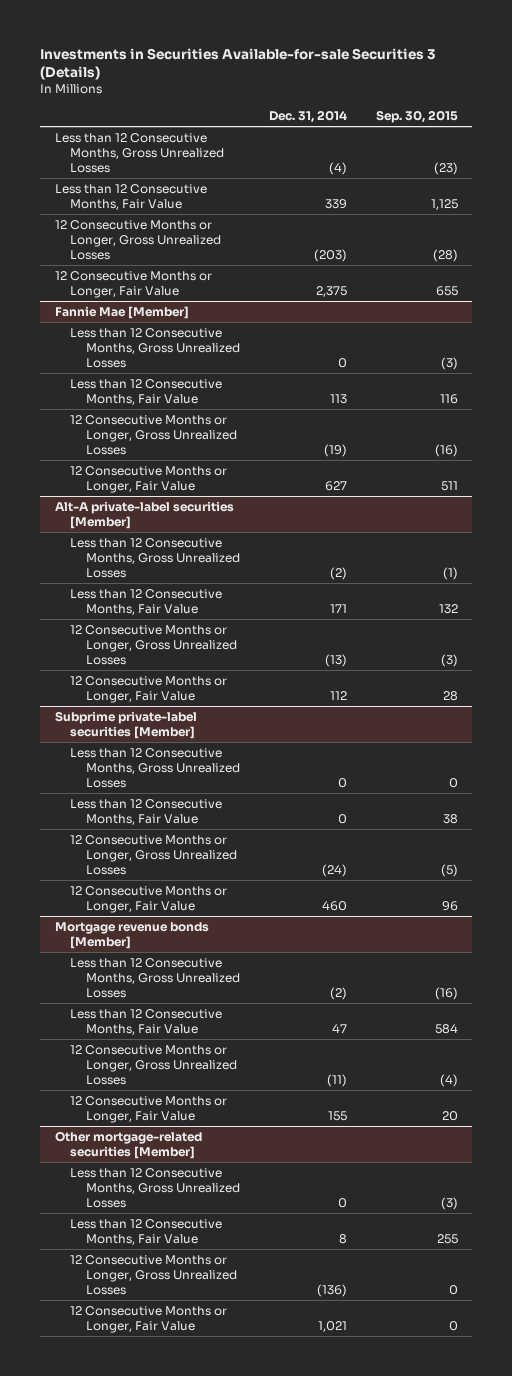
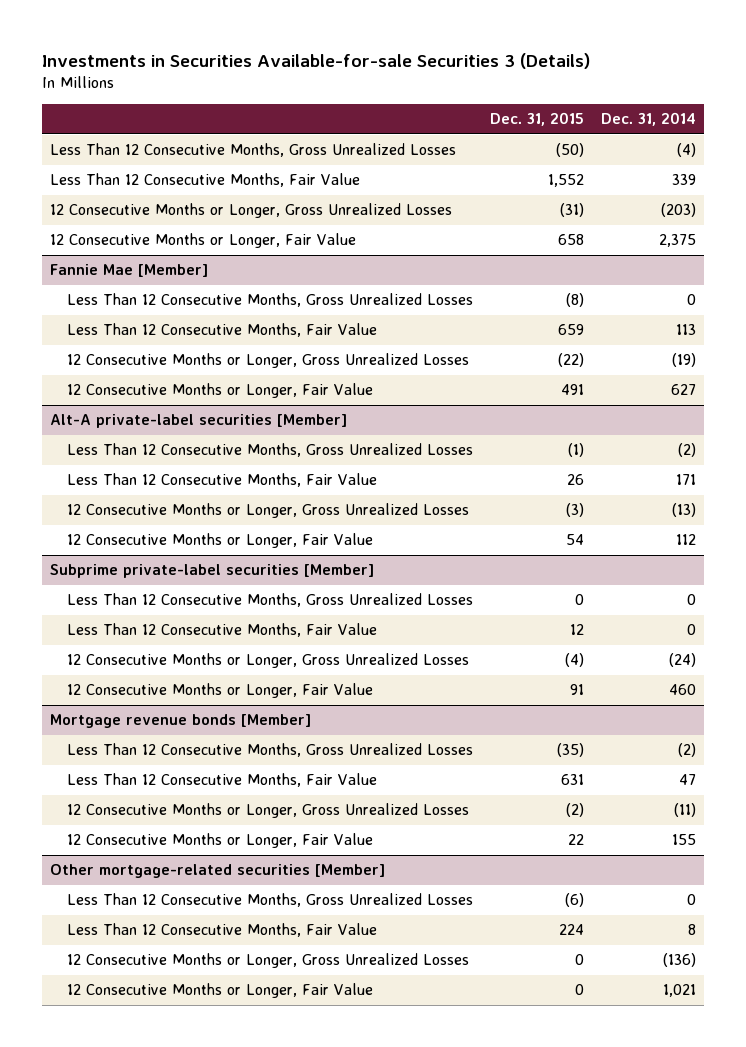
[375,110,458,124] Sep. 30, 2015 -> none
none -> [489,112,584,127] Dec. 31, 2015
[54,132,225,173] Less than 12 Consecutive Months, Gross Unrealized Losses -> [50,143,457,158] Less Than 12 Consecutive Months, Gross Unrealized Losses
[54,183,207,210] Less than 12 Consecutive Months, Fair Value -> [50,173,361,188] Less Than 12 Consecutive Months, Fair Value
[70,327,241,368] Less than 12 Consecutive Months, Gross Unrealized Losses -> [66,293,473,308] Less Than 12 Consecutive Months, Gross Unrealized Losses
[70,378,223,405] Less than 12 Consecutive Months, Fair Value -> [66,323,377,338] Less Than 12 Consecutive Months, Fair Value
[70,537,241,578] Less than 12 Consecutive Months, Gross Unrealized Losses -> [66,443,473,458] Less Than 12 Consecutive Months, Gross Unrealized Losses
[70,588,223,615] Less than 12 Consecutive Months, Fair Value -> [66,473,377,488] Less Than 12 Consecutive Months, Fair Value
[70,747,241,788] Less than 12 Consecutive Months, Gross Unrealized Losses -> [66,593,473,608] Less Than 12 Consecutive Months, Gross Unrealized Losses
[70,798,223,825] Less than 12 Consecutive Months, Fair Value -> [66,623,377,638] Less Than 12 Consecutive Months, Fair Value
[70,957,241,998] Less than 12 Consecutive Months, Gross Unrealized Losses -> [66,743,473,758] Less Than 12 Consecutive Months, Gross Unrealized Losses
[70,1008,223,1035] Less than 12 Consecutive Months, Fair Value -> [66,773,377,788] Less Than 12 Consecutive Months, Fair Value
[70,1167,241,1208] Less than 12 Consecutive Months, Gross Unrealized Losses -> [66,893,473,908] Less Than 12 Consecutive Months, Gross Unrealized Losses
[70,1218,223,1245] Less than 12 Consecutive Months, Fair Value -> [66,923,377,938] Less Than 12 Consecutive Months, Fair Value

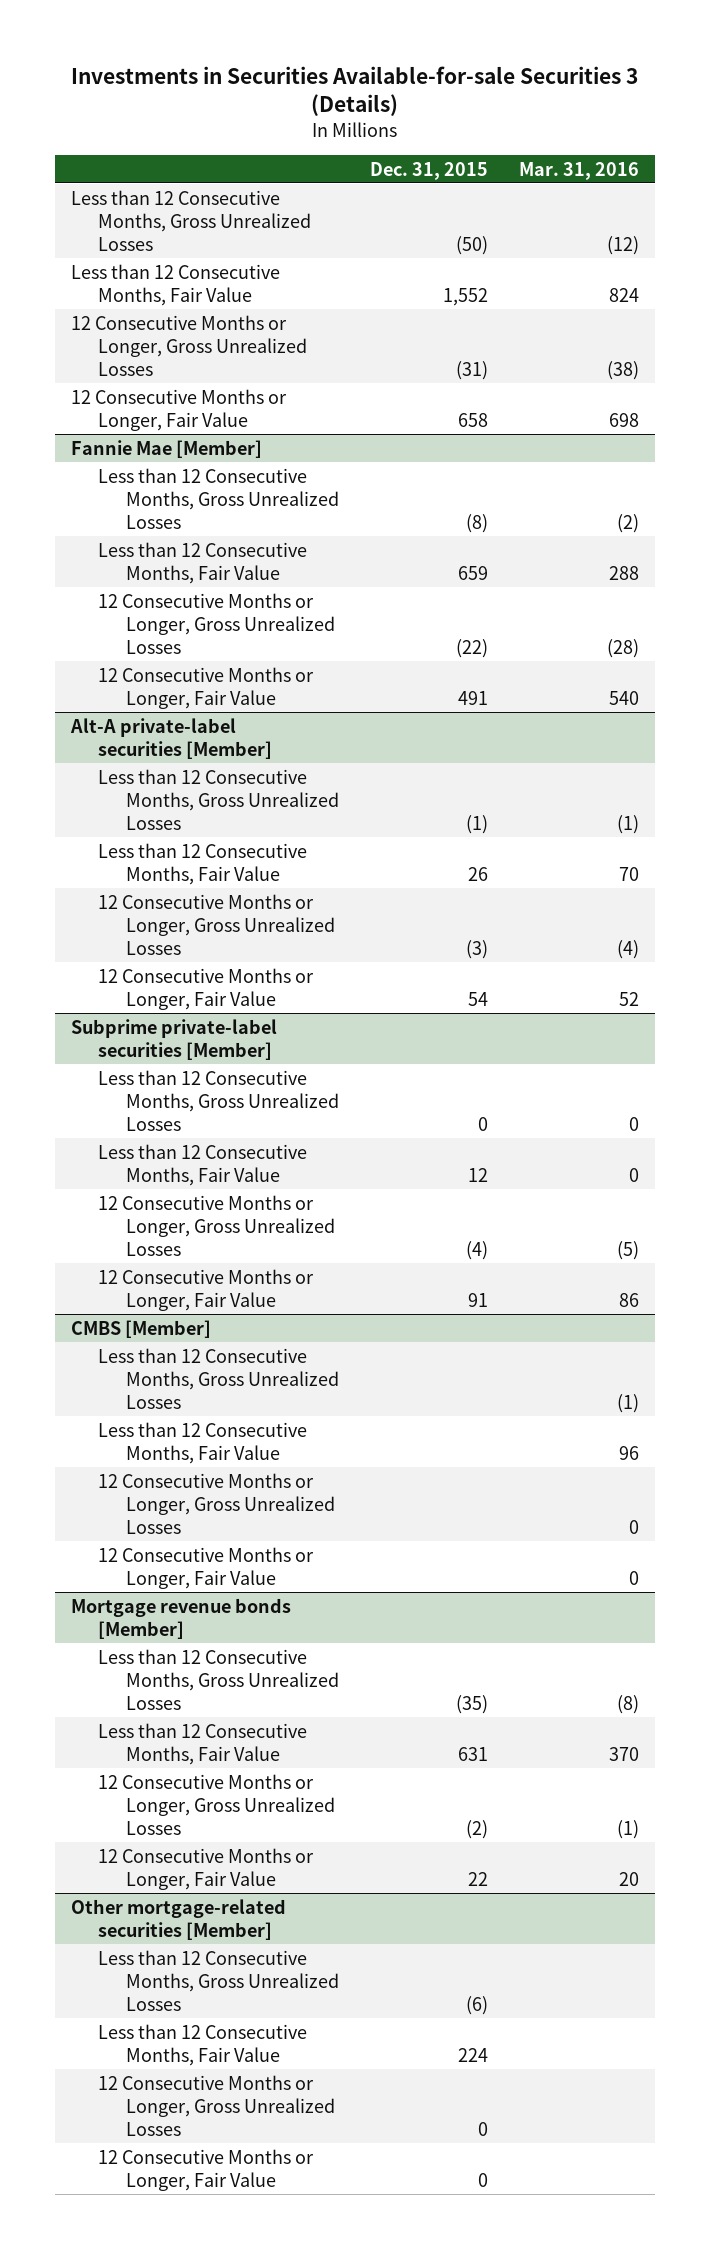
[600,112,696,127] Dec. 31, 2014 -> none
none -> [519,161,640,180] Mar. 31, 2016
[50,143,457,158] Less Than 12 Consecutive Months, Gross Unrealized Losses -> [70,189,312,251] Less than 12 Consecutive Months, Gross Unrealized Losses
[50,173,361,188] Less Than 12 Consecutive Months, Fair Value -> [70,263,280,306] Less than 12 Consecutive Months, Fair Value
[66,293,473,308] Less Than 12 Consecutive Months, Gross Unrealized Losses -> [98,467,339,529] Less than 12 Consecutive Months, Gross Unrealized Losses
[66,323,377,338] Less Than 12 Consecutive Months, Fair Value -> [98,541,308,584] Less than 12 Consecutive Months, Fair Value
[66,443,473,458] Less Than 12 Consecutive Months, Gross Unrealized Losses -> [98,768,339,830] Less than 12 Consecutive Months, Gross Unrealized Losses
[66,473,377,488] Less Than 12 Consecutive Months, Fair Value -> [98,842,308,885] Less than 12 Consecutive Months, Fair Value
[66,593,473,608] Less Than 12 Consecutive Months, Gross Unrealized Losses -> [98,1069,339,1131] Less than 12 Consecutive Months, Gross Unrealized Losses
[66,623,377,638] Less Than 12 Consecutive Months, Fair Value -> [98,1143,308,1186] Less than 12 Consecutive Months, Fair Value
none -> [70,1319,211,1338] CMBS [Member]
none -> [98,1347,339,1409] Less than 12 Consecutive Months, Gross Unrealized Losses
none -> [98,1421,308,1464] Less than 12 Consecutive Months, Fair Value
none -> [98,1472,335,1534] 12 Consecutive Months or Longer, Gross Unrealized Losses
none -> [98,1546,315,1589] 12 Consecutive Months or Longer, Fair Value
[66,743,473,758] Less Than 12 Consecutive Months, Gross Unrealized Losses -> [98,1648,339,1710] Less than 12 Consecutive Months, Gross Unrealized Losses
[66,773,377,788] Less Than 12 Consecutive Months, Fair Value -> [98,1722,308,1765] Less than 12 Consecutive Months, Fair Value
[66,893,473,908] Less Than 12 Consecutive Months, Gross Unrealized Losses -> [98,1949,339,2011] Less than 12 Consecutive Months, Gross Unrealized Losses
[66,923,377,938] Less Than 12 Consecutive Months, Fair Value -> [98,2023,308,2066] Less than 12 Consecutive Months, Fair Value

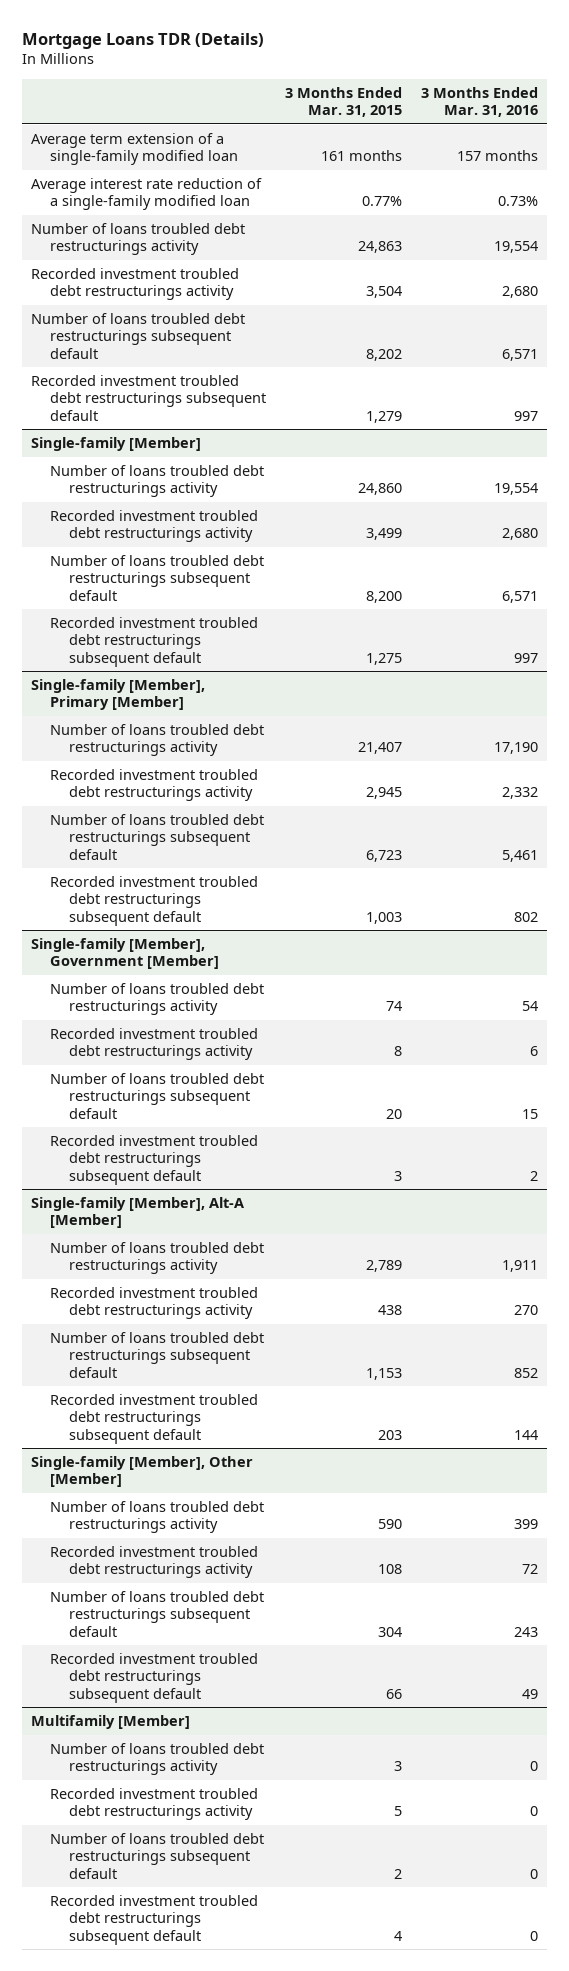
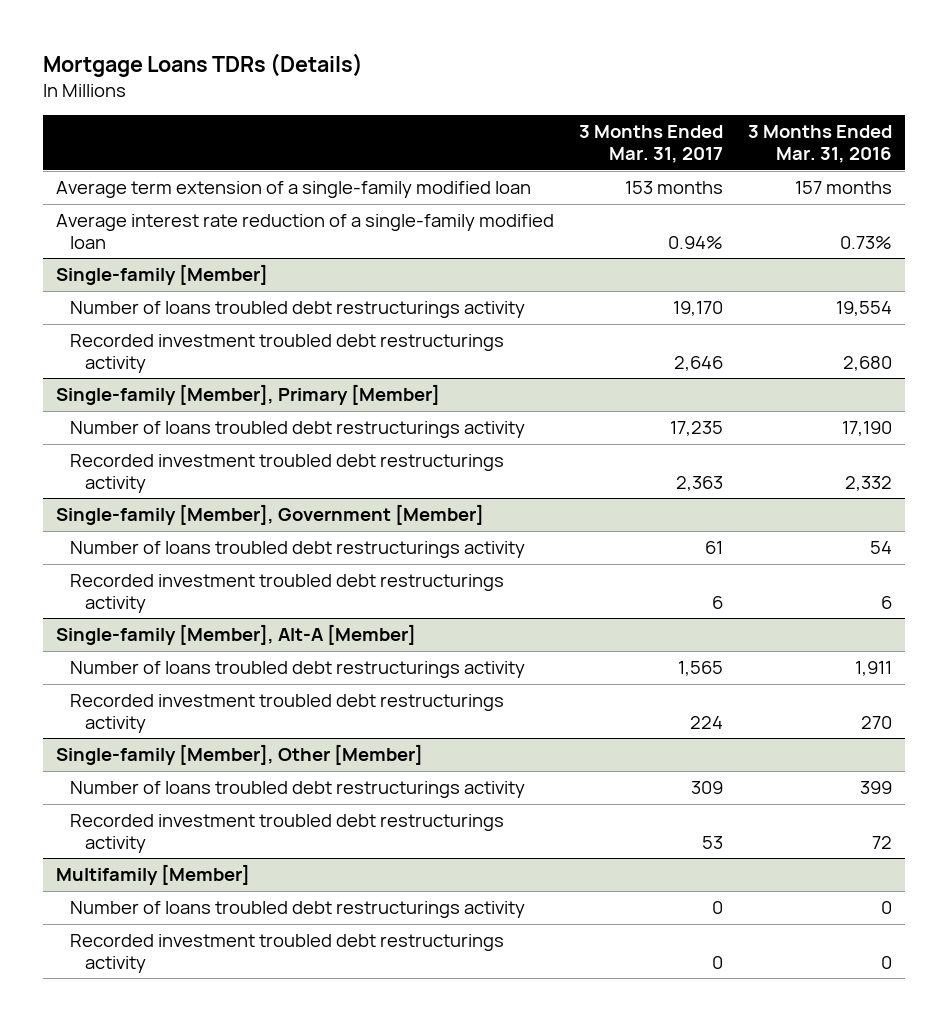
[22,32,265,49] Mortgage Loans TDR (Details) -> [42,52,363,77] Mortgage Loans TDRs (Details)
[284,86,402,118] 3 Months Ended Mar. 31, 2015 -> none
none -> [578,125,723,164] 3 Months Ended Mar. 31, 2017
[31,222,246,256] Number of loans troubled debt restructurings activity -> none
[31,267,240,301] Recorded investment troubled debt restructurings activity -> none
[31,312,246,359] Number of loans troubled debt restructurings subsequent default -> none
[31,374,267,421] Recorded investment troubled debt restructurings subsequent default -> none
[50,554,265,601] Number of loans troubled debt restructurings subsequent default -> none
[50,616,259,667] Recorded investment troubled debt restructurings subsequent default -> none
[50,813,265,860] Number of loans troubled debt restructurings subsequent default -> none
[50,875,259,926] Recorded investment troubled debt restructurings subsequent default -> none
[50,1072,265,1119] Number of loans troubled debt restructurings subsequent default -> none
[50,1134,259,1185] Recorded investment troubled debt restructurings subsequent default -> none
[50,1331,265,1378] Number of loans troubled debt restructurings subsequent default -> none
[50,1393,259,1444] Recorded investment troubled debt restructurings subsequent default -> none
[50,1590,265,1637] Number of loans troubled debt restructurings subsequent default -> none
[50,1652,259,1703] Recorded investment troubled debt restructurings subsequent default -> none
[50,1832,265,1879] Number of loans troubled debt restructurings subsequent default -> none
[50,1894,259,1945] Recorded investment troubled debt restructurings subsequent default -> none

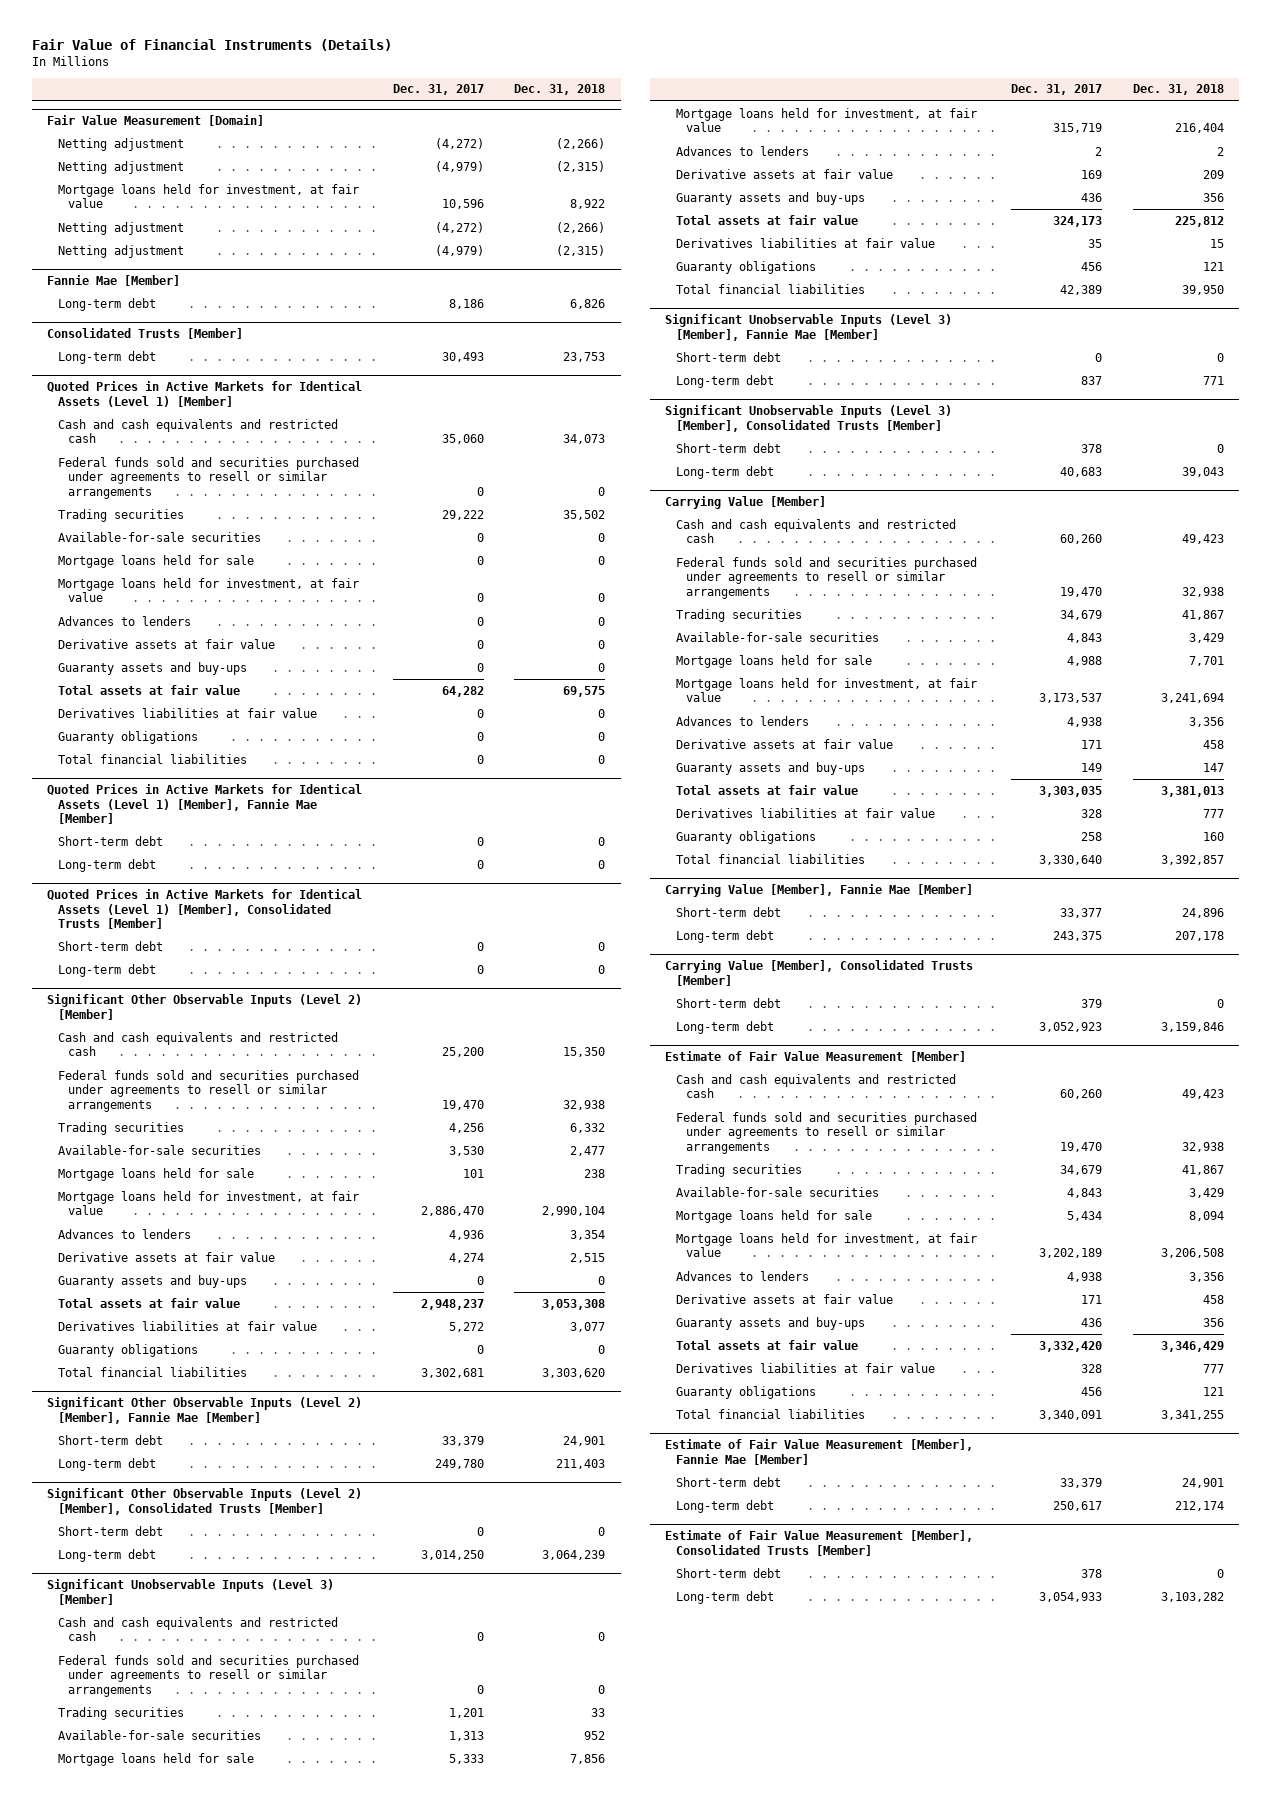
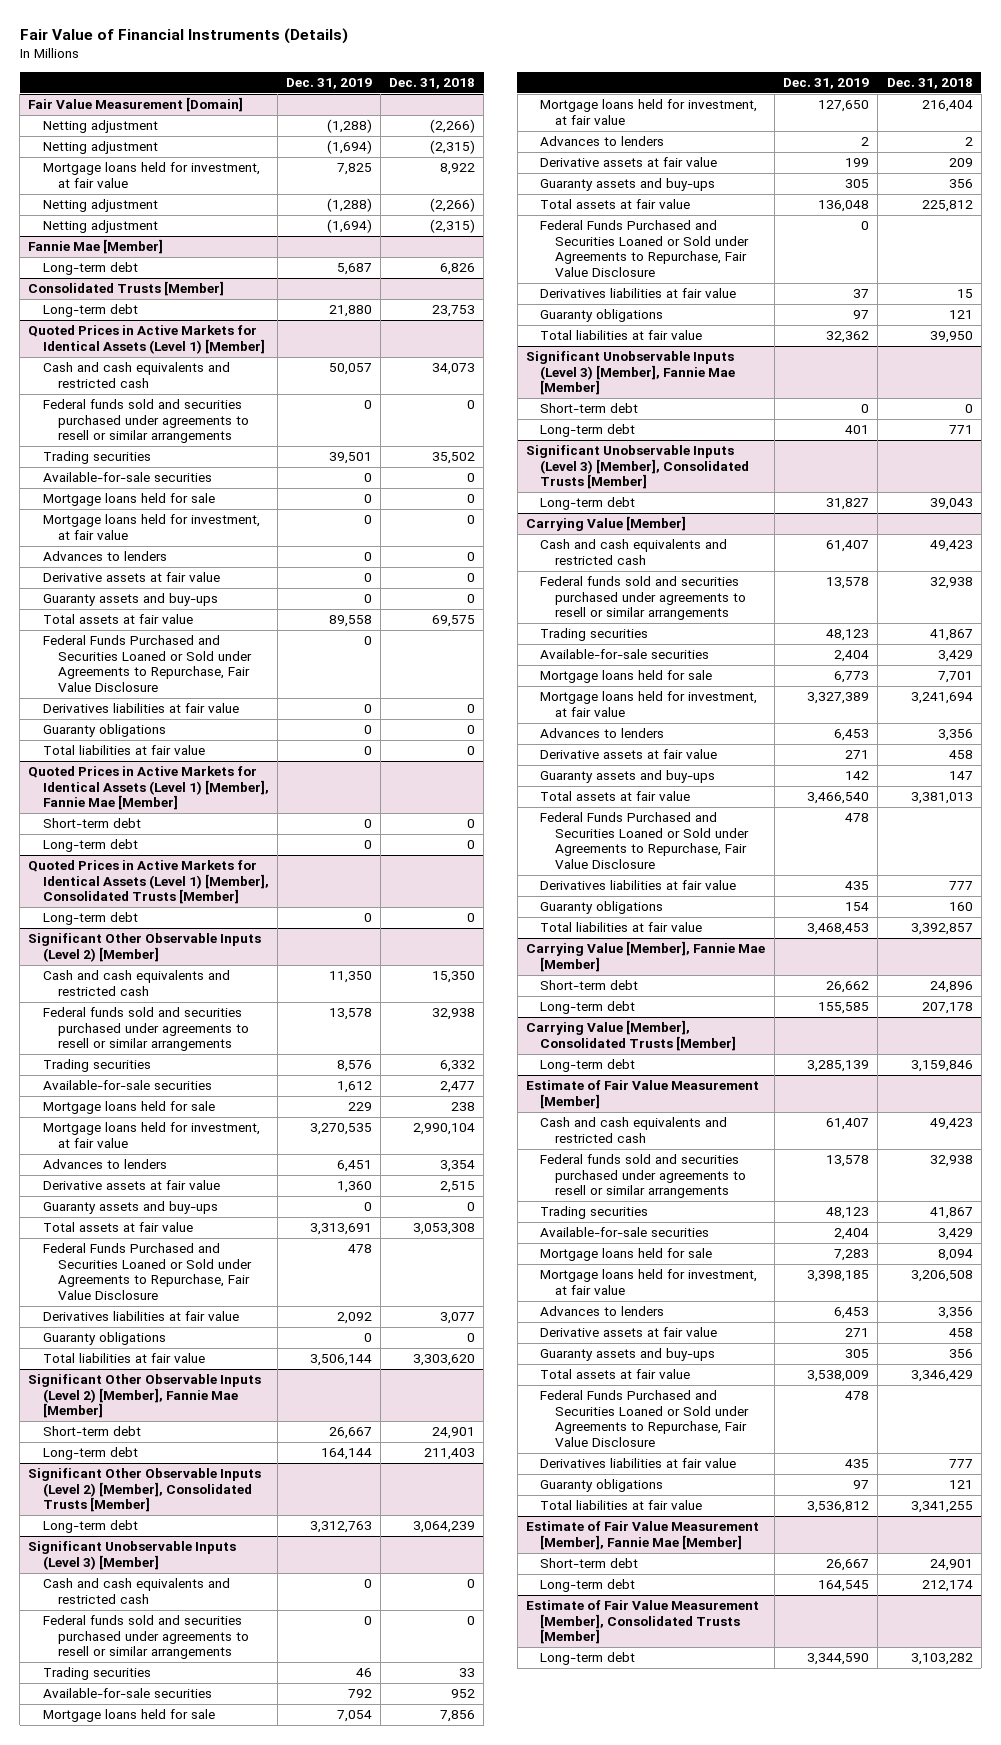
[392,84,484,96] Dec. 31, 2017 -> none
none -> [286,77,373,89] Dec. 31, 2019
none -> [42,635,252,693] Federal Funds Purchased and Securities Loaned or Sold under Agreements to Repurchase, Fair Value Disclosure
[57,753,247,764] Total financial liabilities -> [42,745,205,756] Total liabilities at fair value
[57,940,163,951] Short-term debt -> none
none -> [42,1243,252,1301] Federal Funds Purchased and Securities Loaned or Sold under Agreements to Repurchase, Fair Value Disclosure
[57,1366,247,1377] Total financial liabilities -> [42,1353,205,1364] Total liabilities at fair value
[57,1525,163,1536] Short-term debt -> none
none -> [540,220,749,278] Federal Funds Purchased and Securities Loaned or Sold under Agreements to Repurchase, Fair Value Disclosure
[675,283,865,294] Total financial liabilities -> [540,330,703,341] Total liabilities at fair value
[675,442,781,453] Short-term debt -> none
none -> [540,812,749,870] Federal Funds Purchased and Securities Loaned or Sold under Agreements to Repurchase, Fair Value Disclosure
[675,853,865,864] Total financial liabilities -> [540,922,703,933] Total liabilities at fair value
[675,997,781,1008] Short-term debt -> none
none -> [540,1390,749,1448] Federal Funds Purchased and Securities Loaned or Sold under Agreements to Repurchase, Fair Value Disclosure
[675,1408,865,1419] Total financial liabilities -> [540,1500,703,1511] Total liabilities at fair value
[675,1567,781,1578] Short-term debt -> none

